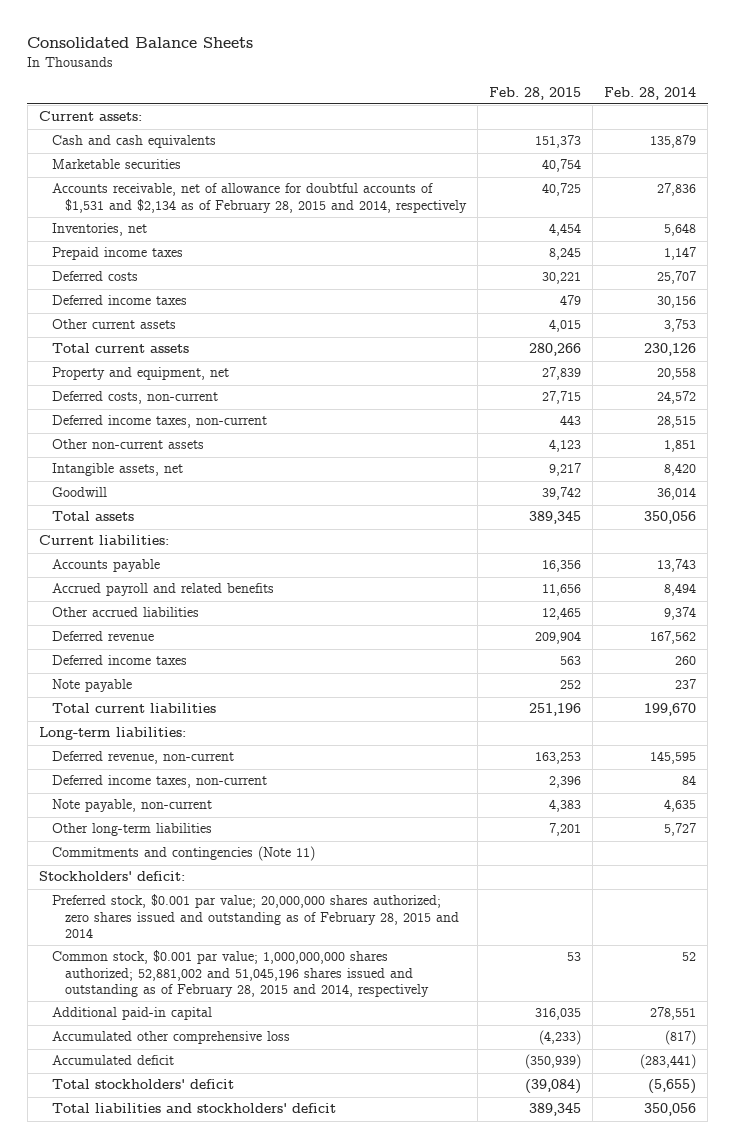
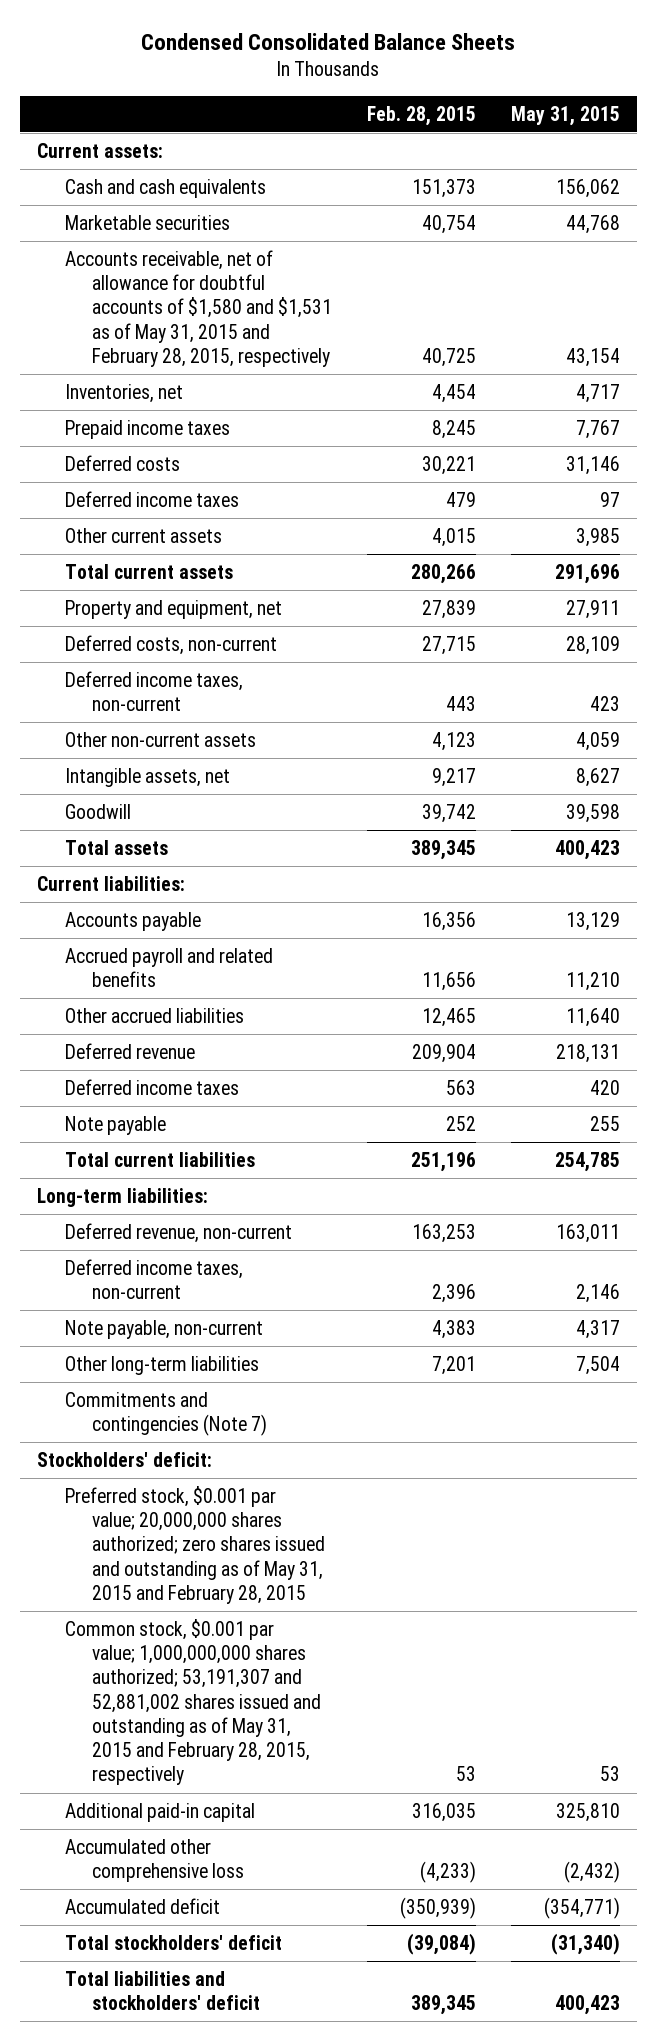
[27,37,254,49] Consolidated Balance Sheets -> [141,32,516,50] Condensed Consolidated Balance Sheets
[604,86,697,100] Feb. 28, 2014 -> none
none -> [510,105,620,126] May 31, 2015
[52,183,468,213] Accounts receivable, net of allowance for doubtful accounts of $1,531 and $2,134 as of February 28, 2015 and 2014, respectively -> [64,249,333,367] Accounts receivable, net of allowance for doubtful accounts of $1,580 and $1,531 as of May 31, 2015 and February 28, 2015, respectively
[52,846,316,862] Commitments and contingencies (Note 11) -> [64,1391,268,1437] Commitments and contingencies (Note 7)
[52,894,460,939] Preferred stock, $0.001 par value; 20,000,000 shares authorized; zero shares issued and outstanding as of February 28, 2015 and 2014 -> [64,1485,326,1604] Preferred stock, $0.001 par value; 20,000,000 shares authorized; zero shares issued and outstanding as of May 31, 2015 and February 28, 2015
[52,950,430,998] Common stock, $0.001 par value; 1,000,000,000 shares authorized; 52,881,002 and 51,045,196 shares issued and outstanding as of February 28, 2015 and 2014, respectively -> [64,1618,322,1786] Common stock, $0.001 par value; 1,000,000,000 shares authorized; 53,191,307 and 52,881,002 shares issued and outstanding as of May 31, 2015 and February 28, 2015, respectively

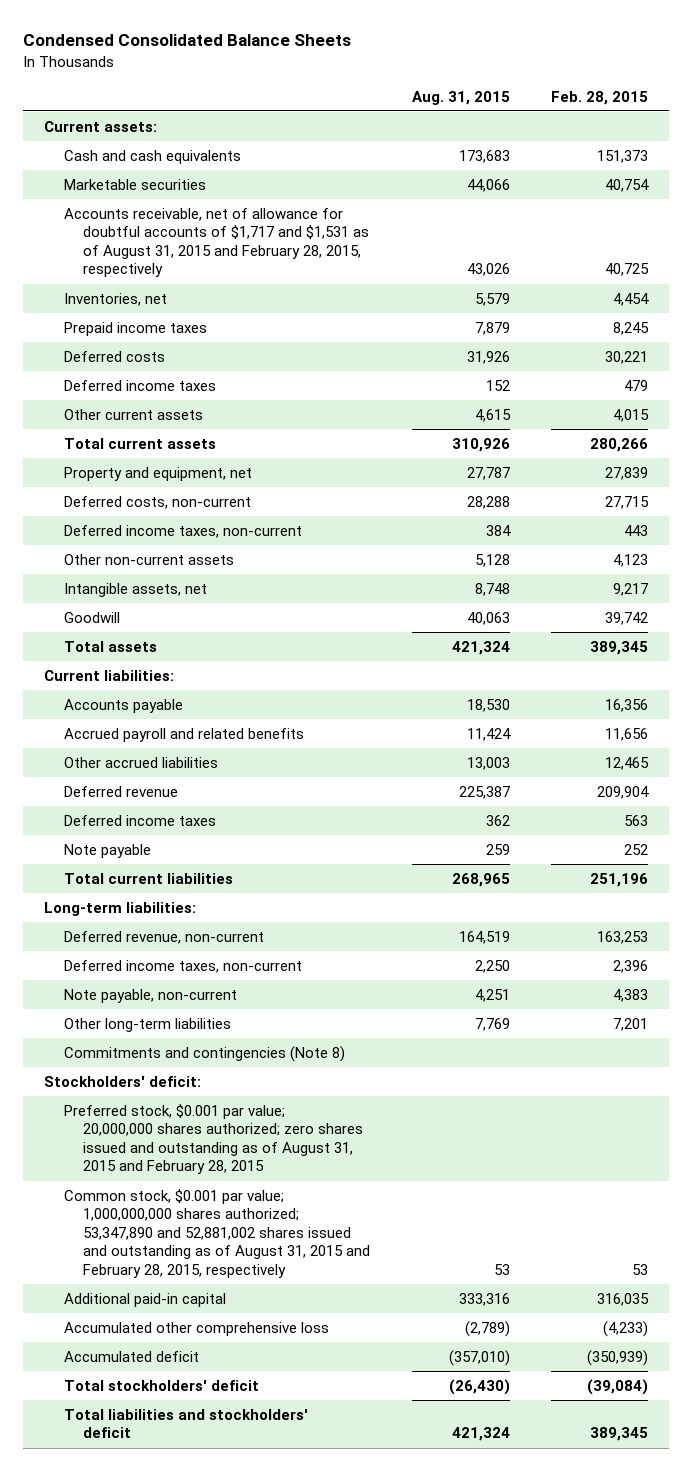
[510,105,620,126] May 31, 2015 -> none
none -> [411,90,510,105] Aug. 31, 2015
[64,249,333,367] Accounts receivable, net of allowance for doubtful accounts of $1,580 and $1,531 as of May 31, 2015 and February 28, 2015, respectively -> [63,208,370,278] Accounts receivable, net of allowance for doubtful accounts of $1,717 and $1,531 as of August 31, 2015 and February 28, 2015, respectively
[64,1391,268,1437] Commitments and contingencies (Note 7) -> [63,1046,345,1063] Commitments and contingencies (Note 8)
[64,1485,326,1604] Preferred stock, $0.001 par value; 20,000,000 shares authorized; zero shares issued and outstanding as of May 31, 2015 and February 28, 2015 -> [63,1104,364,1175] Preferred stock, $0.001 par value; 20,000,000 shares authorized; zero shares issued and outstanding as of August 31, 2015 and February 28, 2015
[64,1618,322,1786] Common stock, $0.001 par value; 1,000,000,000 shares authorized; 53,191,307 and 52,881,002 shares issued and outstanding as of May 31, 2015 and February 28, 2015, respectively -> [63,1189,371,1278] Common stock, $0.001 par value; 1,000,000,000 shares authorized; 53,347,890 and 52,881,002 shares issued and outstanding as of August 31, 2015 and February 28, 2015, respectively

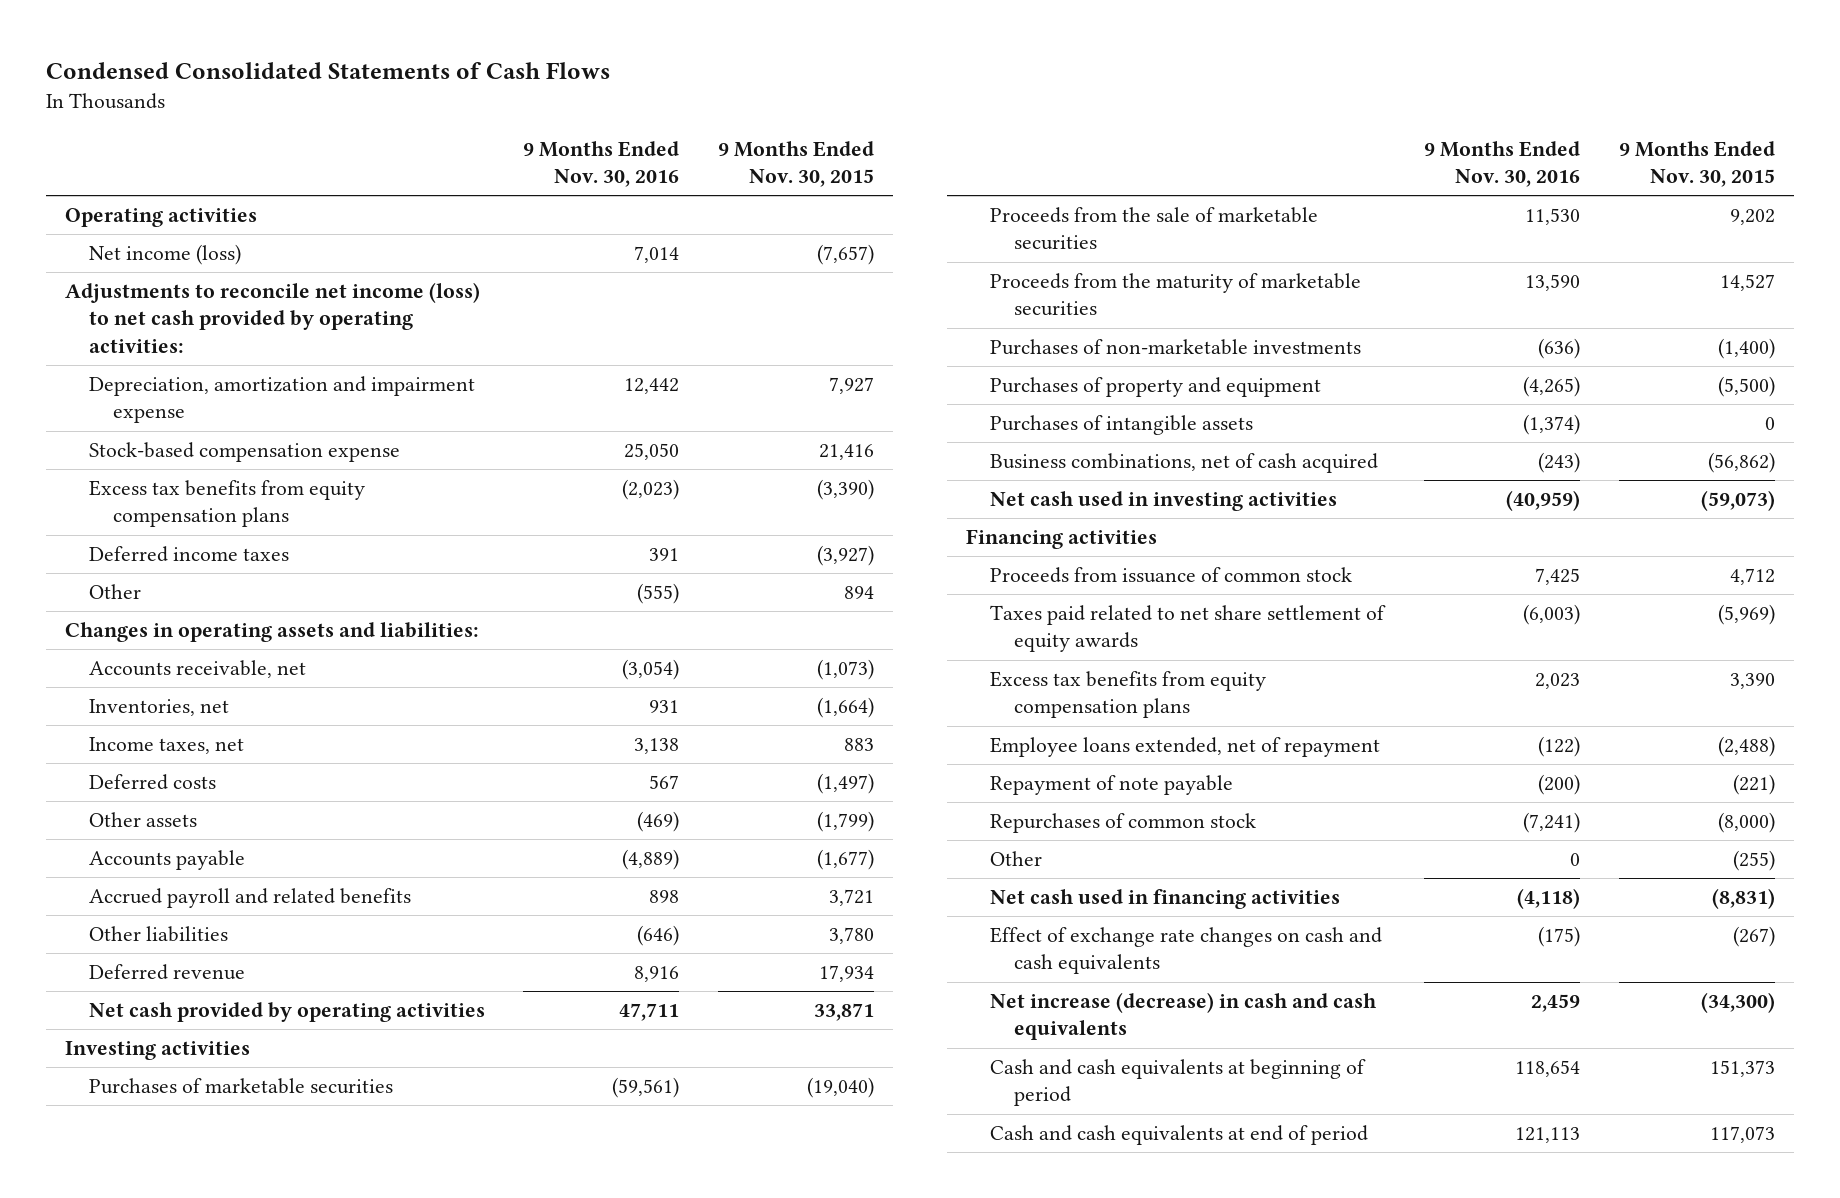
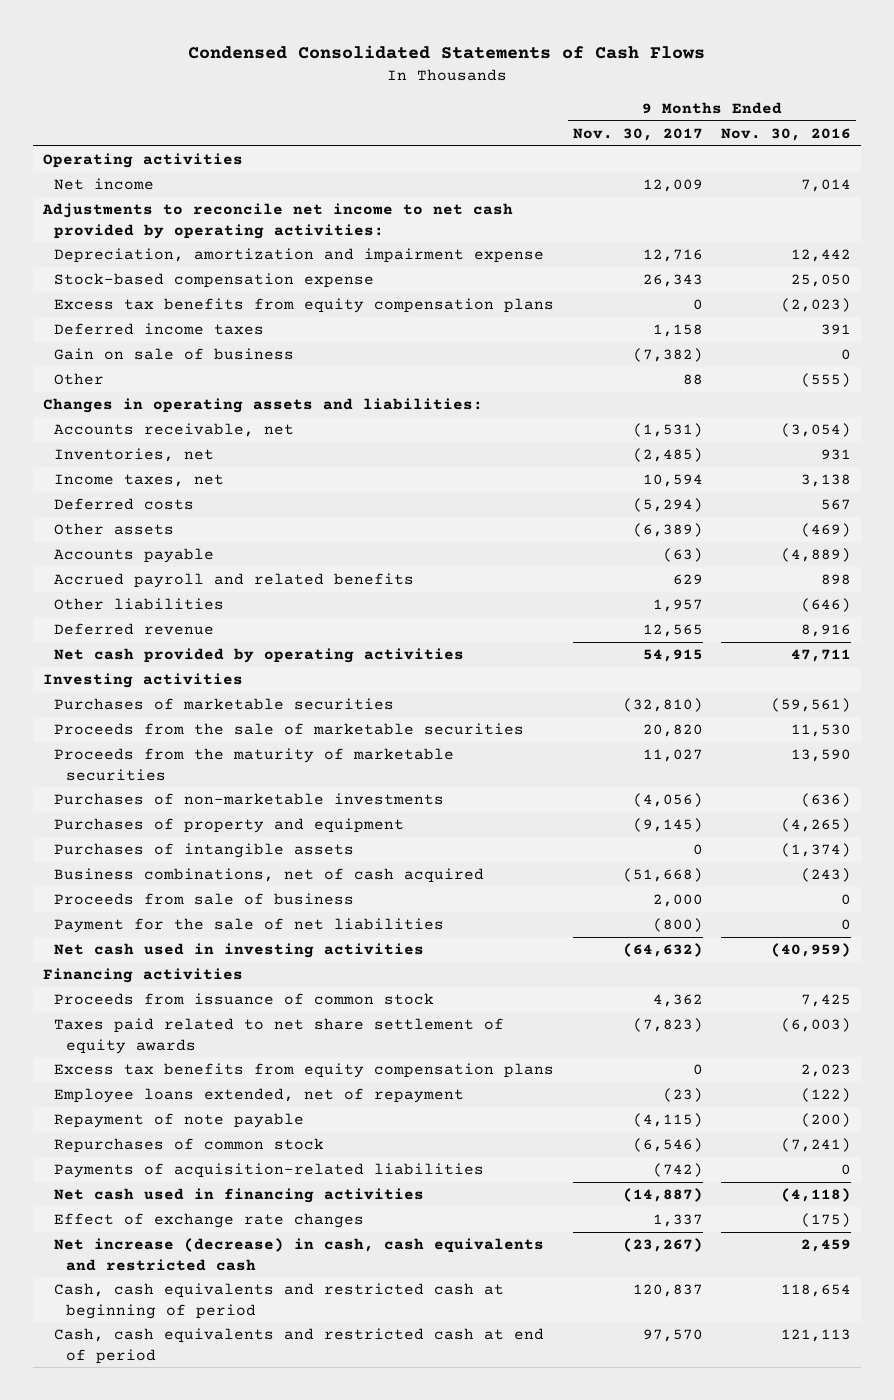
[717,140,874,188] 9 Months Ended Nov. 30, 2015 -> none
none -> [572,127,703,141] Nov. 30, 2017
[88,244,241,266] Net income (loss) -> [54,178,155,191] Net income
[64,282,480,353] Adjustments to reconcile net income (loss) to net cash provided by operating activities: -> [41,203,513,239] Adjustments to reconcile net income to net cash provided by operating activities:
none -> [54,348,295,361] Gain on sale of business
none -> [54,893,355,906] Proceeds from sale of business
none -> [54,918,445,934] Payment for the sale of net liabilities
[989,851,1042,867] Other -> none
none -> [54,1163,485,1179] Payments of acquisition-related liabilities
[989,927,1382,975] Effect of exchange rate changes on cash and cash equivalents -> [54,1213,365,1229] Effect of exchange rate changes
[989,992,1377,1041] Net increase (decrease) in cash and cash equivalents -> [54,1238,545,1271] Net increase (decrease) in cash, cash equivalents and restricted cash
[989,1059,1366,1107] Cash and cash equivalents at beginning of period -> [54,1283,505,1319] Cash, cash equivalents and restricted cash at beginning of period
[989,1125,1368,1146] Cash and cash equivalents at end of period -> [54,1328,545,1364] Cash, cash equivalents and restricted cash at end of period

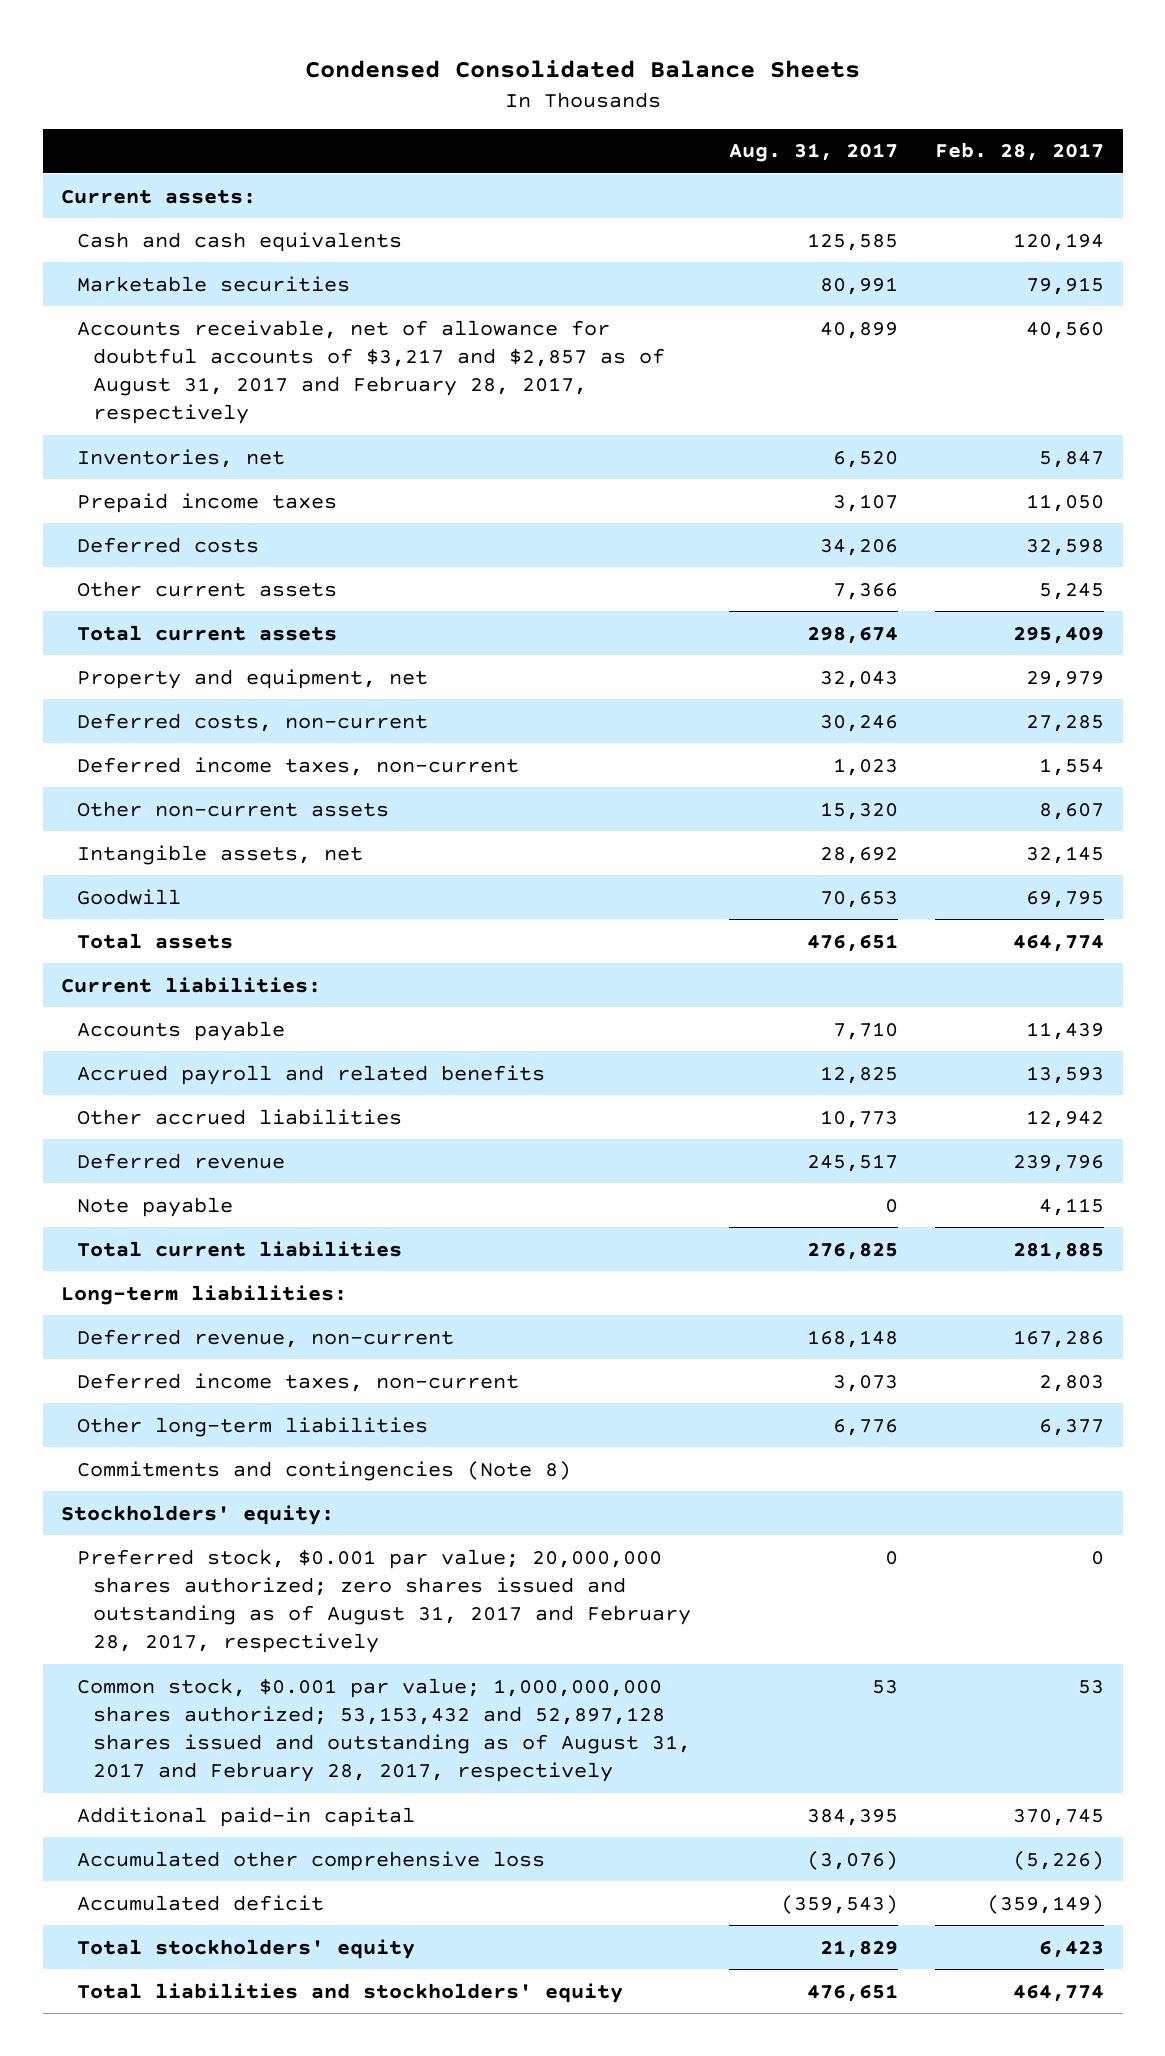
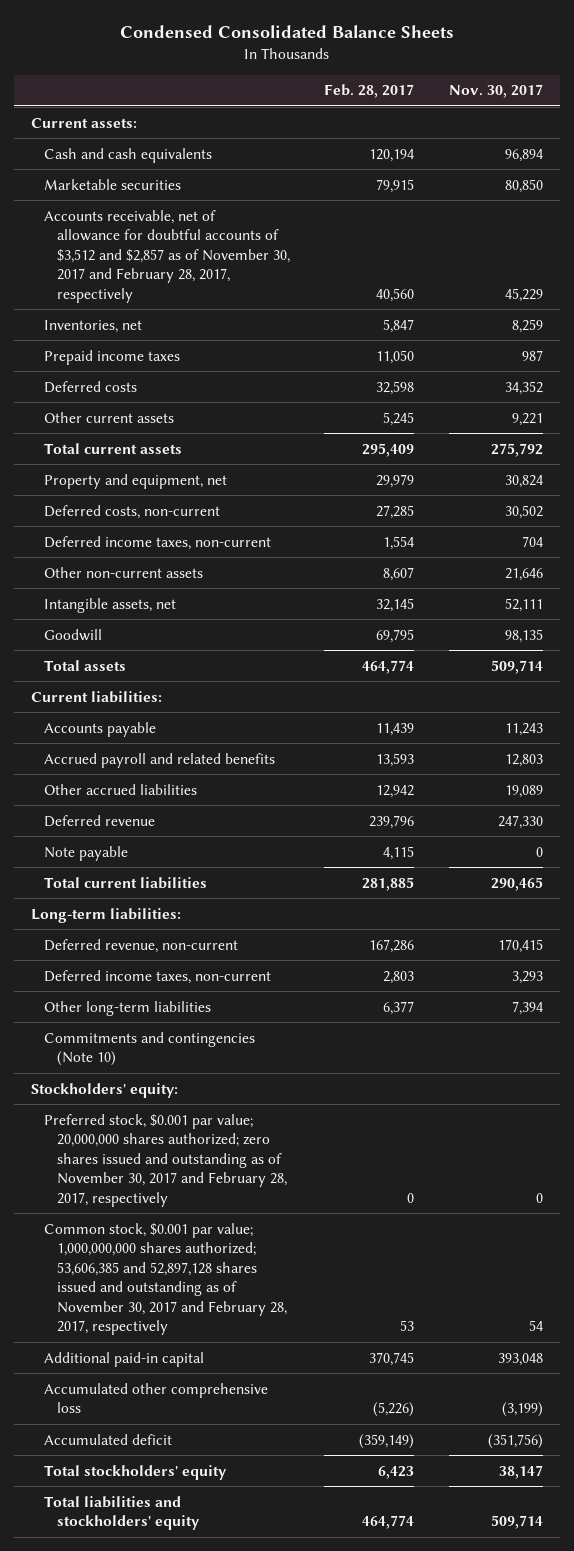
[728,143,898,163] Aug. 31, 2017 -> none
none -> [448,84,543,99] Nov. 30, 2017
[77,319,666,425] Accounts receivable, net of allowance for doubtful accounts of $3,217 and $2,857 as of August 31, 2017 and February 28, 2017, respectively -> [44,209,291,303] Accounts receivable, net of allowance for doubtful accounts of $3,512 and $2,857 as of November 30, 2017 and February 28, 2017, respectively
[77,1460,572,1481] Commitments and contingencies (Note 8) -> [44,1031,256,1067] Commitments and contingencies (Note 10)
[77,1548,692,1654] Preferred stock, $0.001 par value; 20,000,000 shares authorized; zero shares issued and outstanding as of August 31, 2017 and February 28, 2017, respectively -> [44,1113,288,1207] Preferred stock, $0.001 par value; 20,000,000 shares authorized; zero shares issued and outstanding as of November 30, 2017 and February 28, 2017, respectively
[77,1677,692,1783] Common stock, $0.001 par value; 1,000,000,000 shares authorized; 53,153,432 and 52,897,128 shares issued and outstanding as of August 31, 2017 and February 28, 2017, respectively -> [44,1222,288,1336] Common stock, $0.001 par value; 1,000,000,000 shares authorized; 53,606,385 and 52,897,128 shares issued and outstanding as of November 30, 2017 and February 28, 2017, respectively

